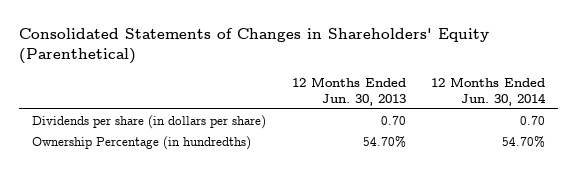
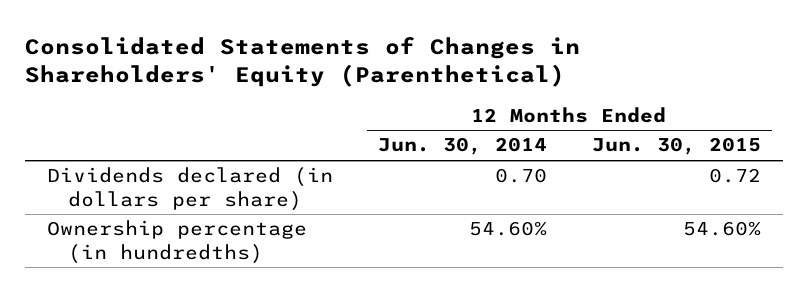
[291,76,406,106] 12 Months Ended Jun. 30, 2013 -> none
none -> [591,137,761,156] Jun. 30, 2015
[32,115,267,130] Dividends per share (in dollars per share) -> [47,167,334,211] Dividends declared (in dollars per share)
[32,136,252,151] Ownership Percentage (in hundredths) -> [47,220,308,264] Ownership percentage (in hundredths)
[502,136,546,149] 54.70% -> [469,221,548,237] 54.60%

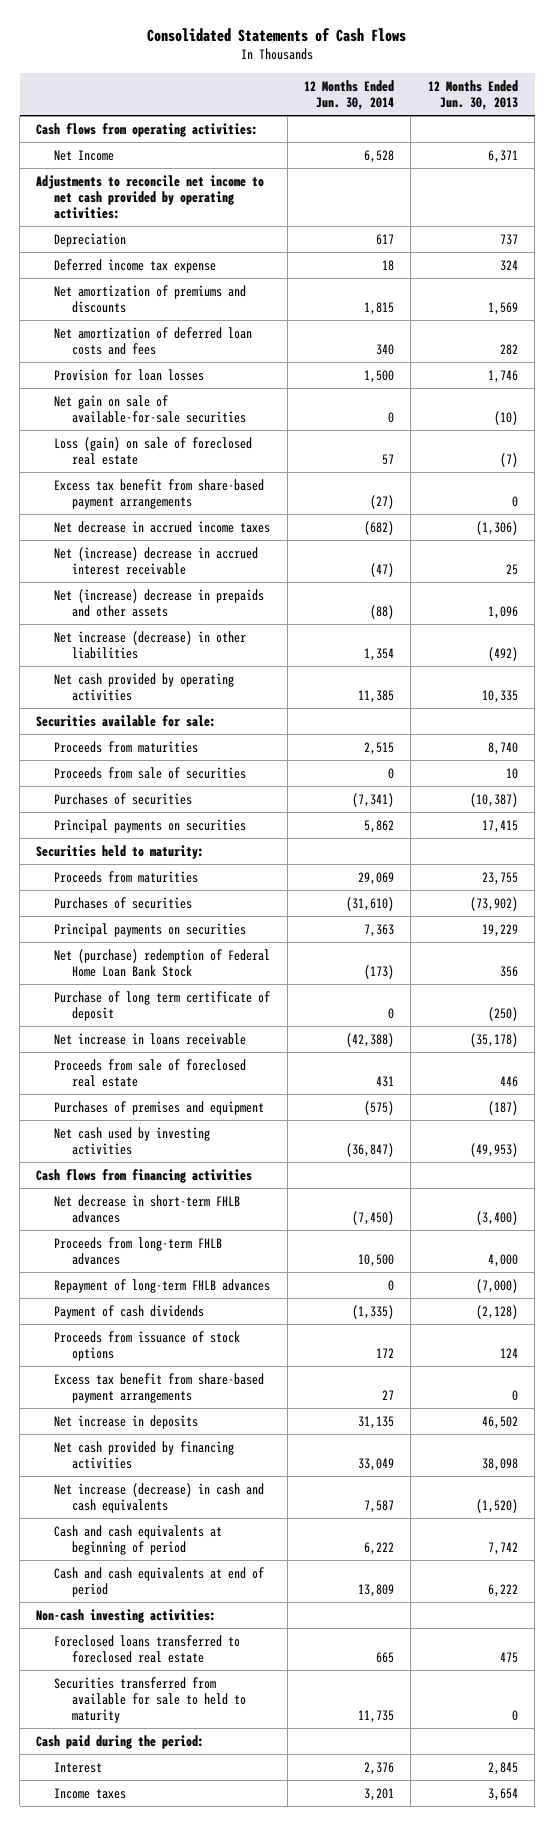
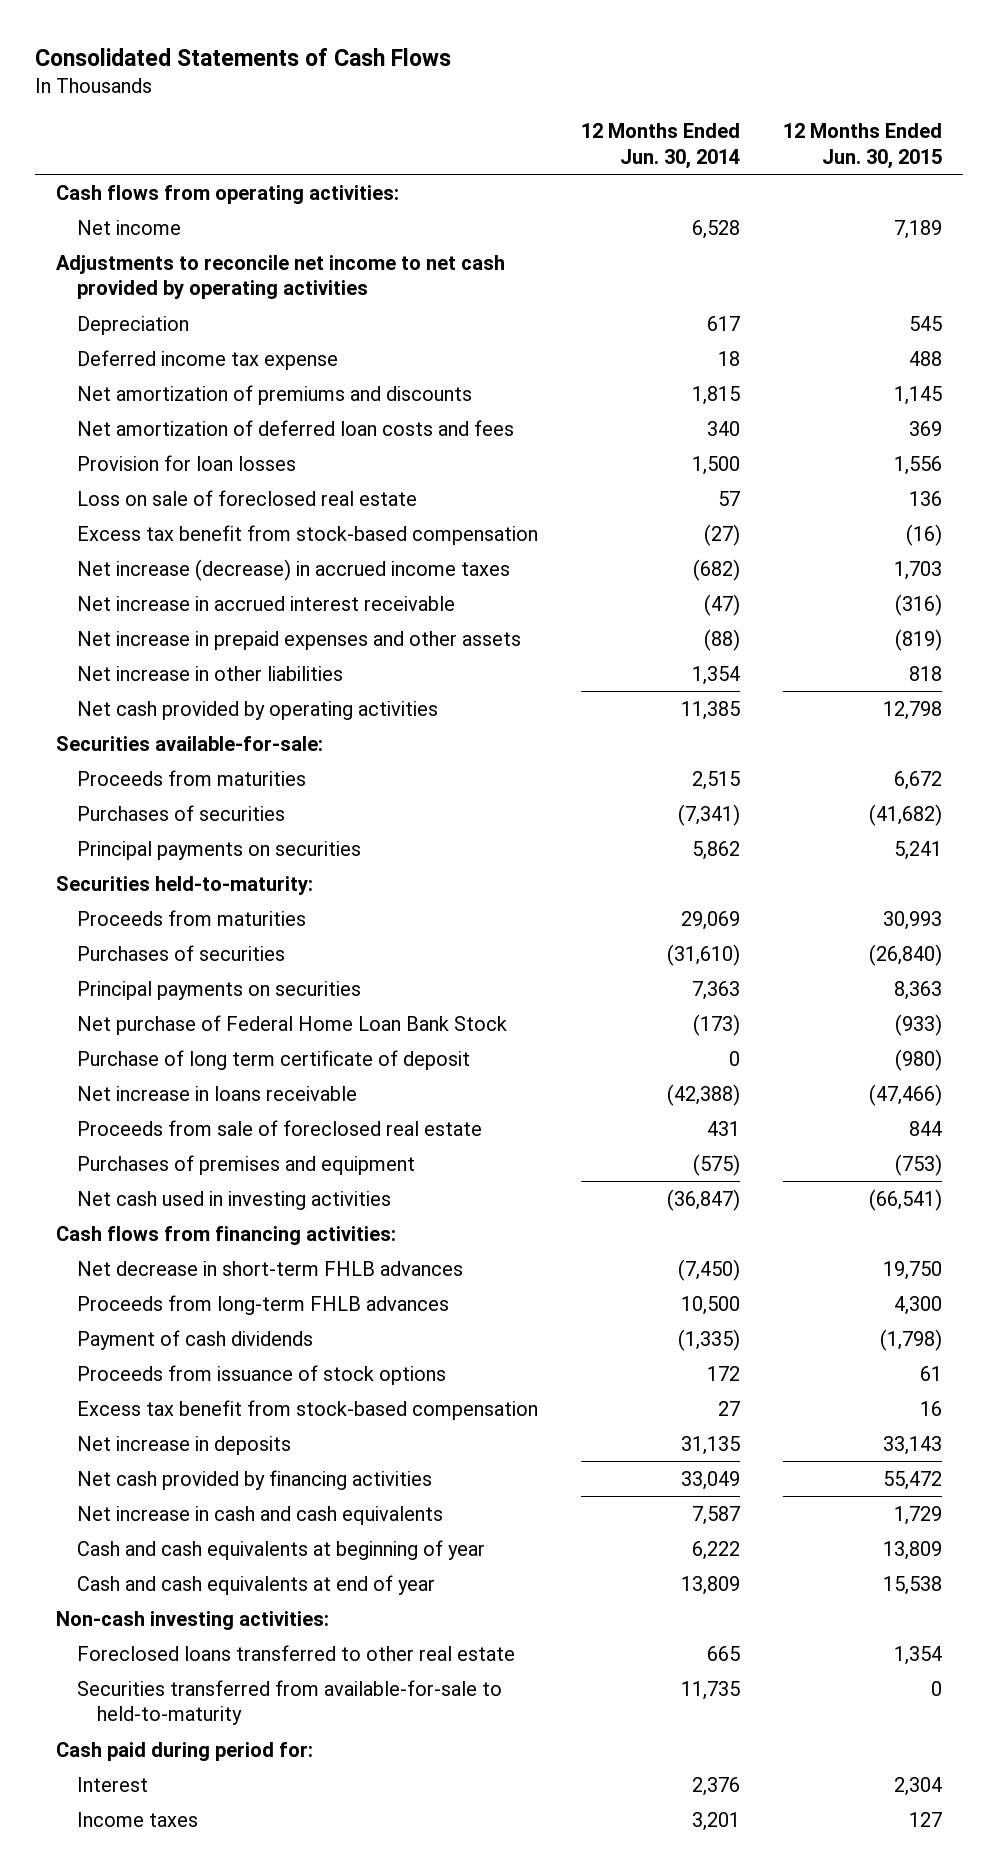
[427,79,518,111] 12 Months Ended Jun. 30, 2013 -> none
none -> [782,123,942,169] 12 Months Ended Jun. 30, 2015
[54,149,115,161] Net Income -> [76,219,181,235] Net income
[36,174,265,220] Adjustments to reconcile net income to net cash provided by operating activities: -> [56,254,506,300] Adjustments to reconcile net income to net cash provided by operating activities
[54,394,247,424] Net gain on sale of available-for-sale securities -> none
[54,436,253,466] Loss (gain) on sale of foreclosed real estate -> [76,489,417,506] Loss on sale of foreclosed real estate
[54,478,265,510] Excess tax benefit from share-based payment arrangements -> [76,524,538,545] Excess tax benefit from stock-based compensation
[54,520,271,533] Net decrease in accrued income taxes -> [76,558,510,581] Net increase (decrease) in accrued income taxes
[54,546,259,576] Net (increase) decrease in accrued interest receivable -> [76,595,455,611] Net increase in accrued interest receivable
[54,588,265,618] Net (increase) decrease in prepaids and other assets -> [76,630,521,650] Net increase in prepaid expenses and other assets
[54,630,247,660] Net increase (decrease) in other liabilities -> [76,665,343,681] Net increase in other liabilities
[36,714,217,727] Securities available for sale: -> [56,735,324,751] Securities available-for-sale:
[54,766,247,779] Proceeds from sale of securities -> none
[36,844,205,859] Securities held to maturity: -> [56,875,314,895] Securities held-to-maturity:
[54,948,271,978] Net (purchase) redemption of Federal Home Loan Bank Stock -> [76,1014,507,1035] Net purchase of Federal Home Loan Bank Stock
[54,1126,211,1156] Net cash used by investing activities -> [76,1190,391,1210] Net cash used in investing activities
[36,1168,253,1183] Cash flows from financing activities -> [56,1225,397,1245] Cash flows from financing activities:
[54,1278,271,1293] Repayment of long-term FHLB advances -> none
[54,1372,265,1404] Excess tax benefit from share-based payment arrangements -> [76,1399,538,1420] Excess tax benefit from stock-based compensation
[54,1482,265,1514] Net increase (decrease) in cash and cash equivalents -> [76,1505,443,1525] Net increase in cash and cash equivalents
[54,1524,223,1556] Cash and cash equivalents at beginning of period -> [76,1539,485,1560] Cash and cash equivalents at beginning of year
[54,1566,265,1598] Cash and cash equivalents at end of period -> [76,1574,435,1595] Cash and cash equivalents at end of year
[54,1634,241,1664] Foreclosed loans transferred to foreclosed real estate -> [76,1644,515,1661] Foreclosed loans transferred to other real estate
[54,1676,247,1724] Securities transferred from available for sale to held to maturity -> [76,1679,502,1726] Securities transferred from available-for-sale to held-to-maturity
[36,1734,205,1749] Cash paid during the period: -> [56,1741,314,1761] Cash paid during period for:

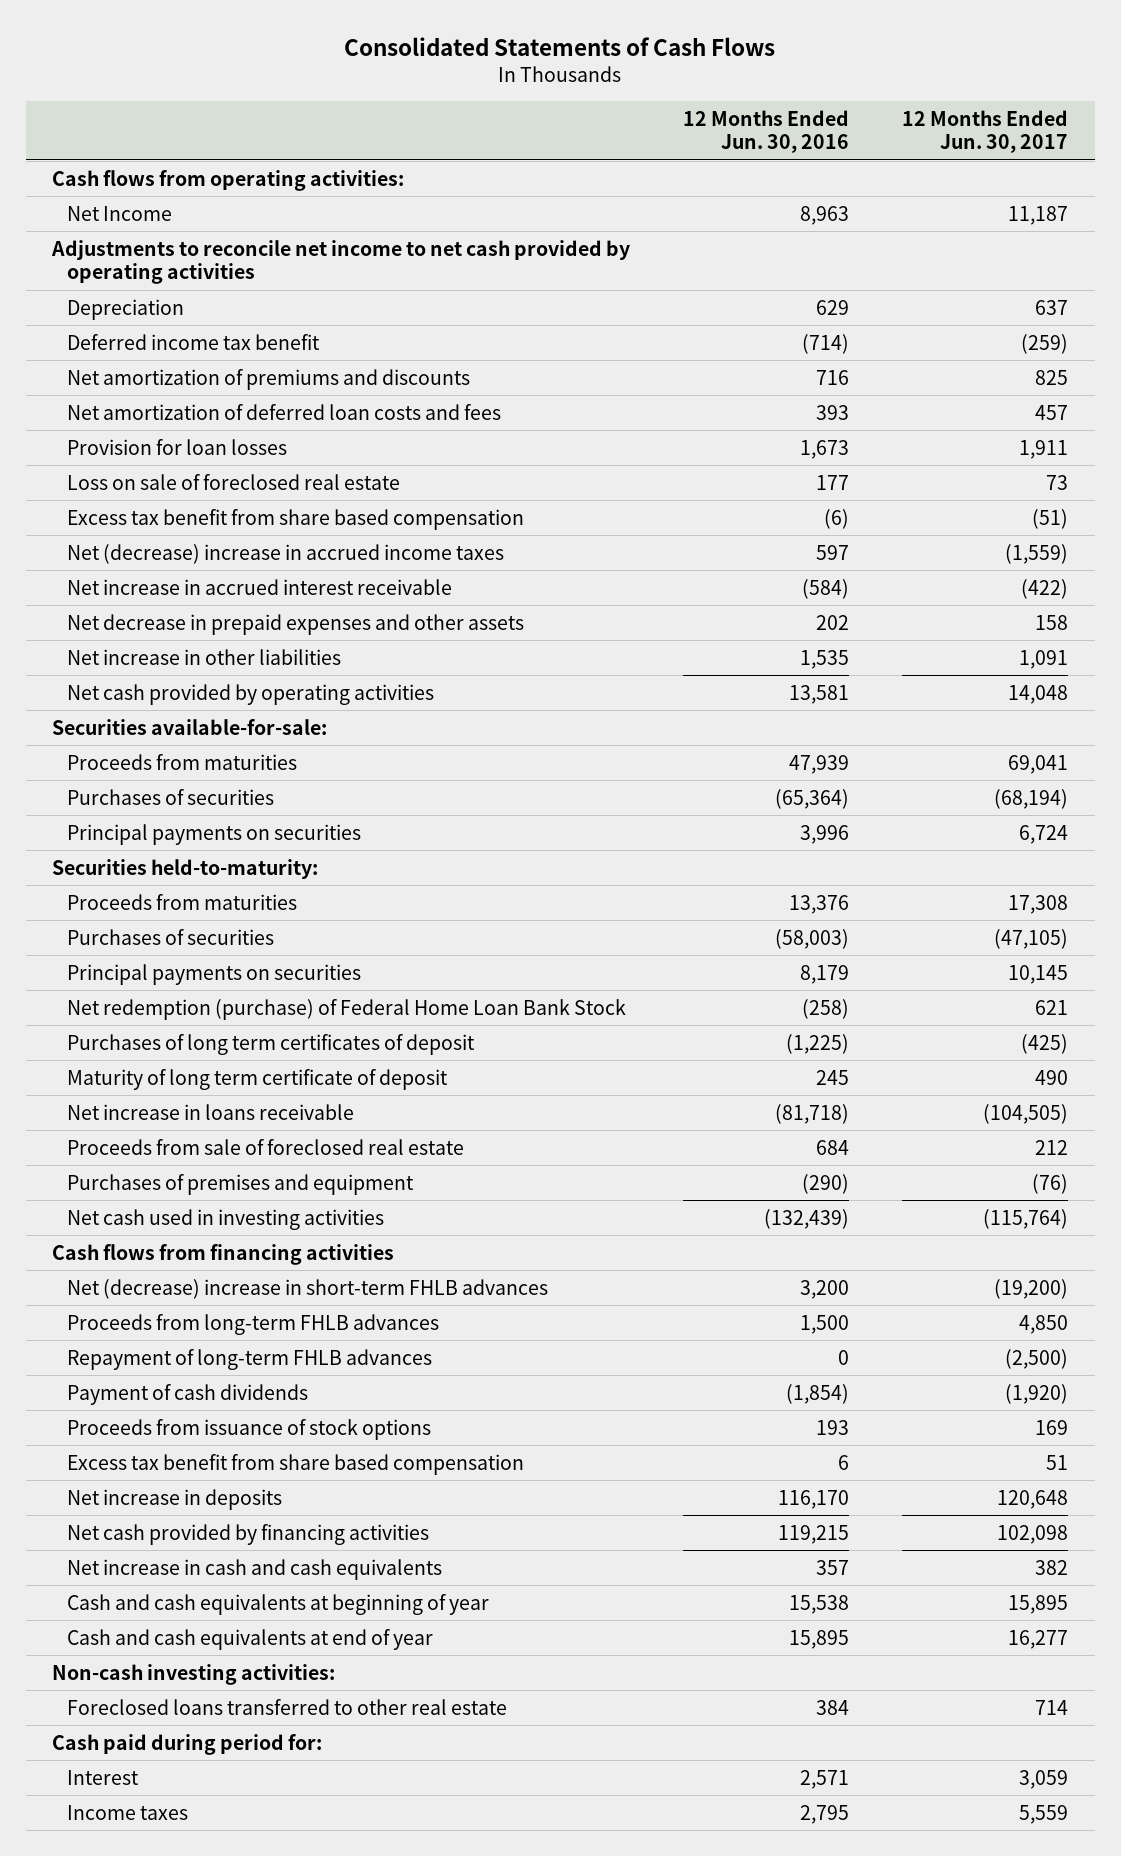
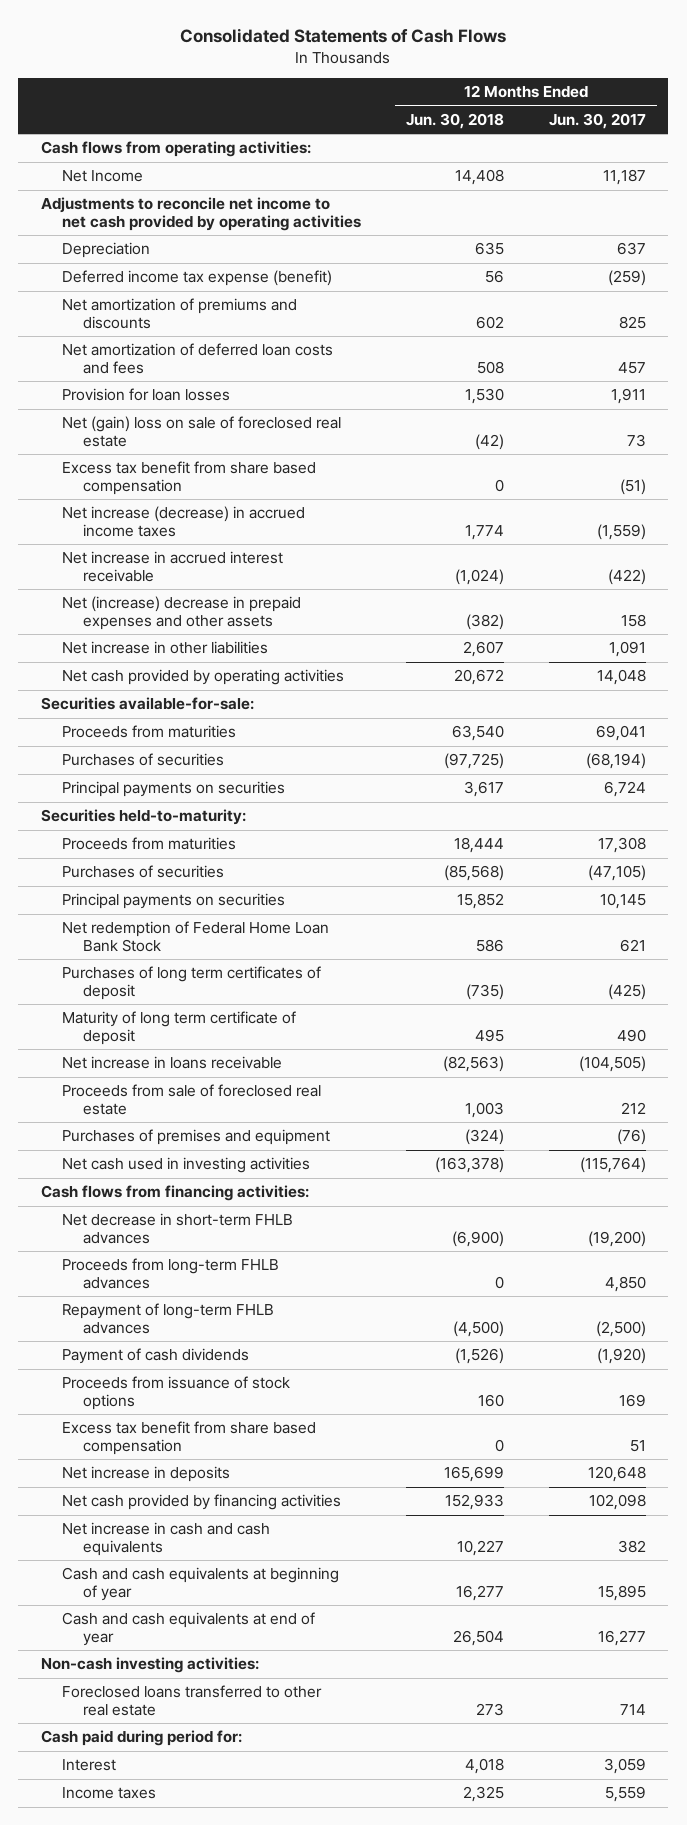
[683,110,850,154] 12 Months Ended Jun. 30, 2016 -> none
none -> [405,112,504,129] Jun. 30, 2018
[67,333,321,350] Deferred income tax benefit -> [62,270,333,287] Deferred income tax expense (benefit)
[67,473,401,490] Loss on sale of foreclosed real estate -> [62,416,342,448] Net (gain) loss on sale of foreclosed real estate
[67,543,505,564] Net (decrease) increase in accrued income taxes -> [62,506,306,538] Net increase (decrease) in accrued income taxes
[67,613,525,635] Net decrease in prepaid expenses and other assets -> [62,596,302,631] Net (increase) decrease in prepaid expenses and other assets
[67,998,627,1020] Net redemption (purchase) of Federal Home Loan Bank Stock -> [62,921,330,953] Net redemption of Federal Home Loan Bank Stock
[52,1243,395,1265] Cash flows from financing activities -> [40,1185,309,1202] Cash flows from financing activities:
[67,1278,549,1299] Net (decrease) increase in short-term FHLB advances -> [62,1213,294,1245] Net decrease in short-term FHLB advances

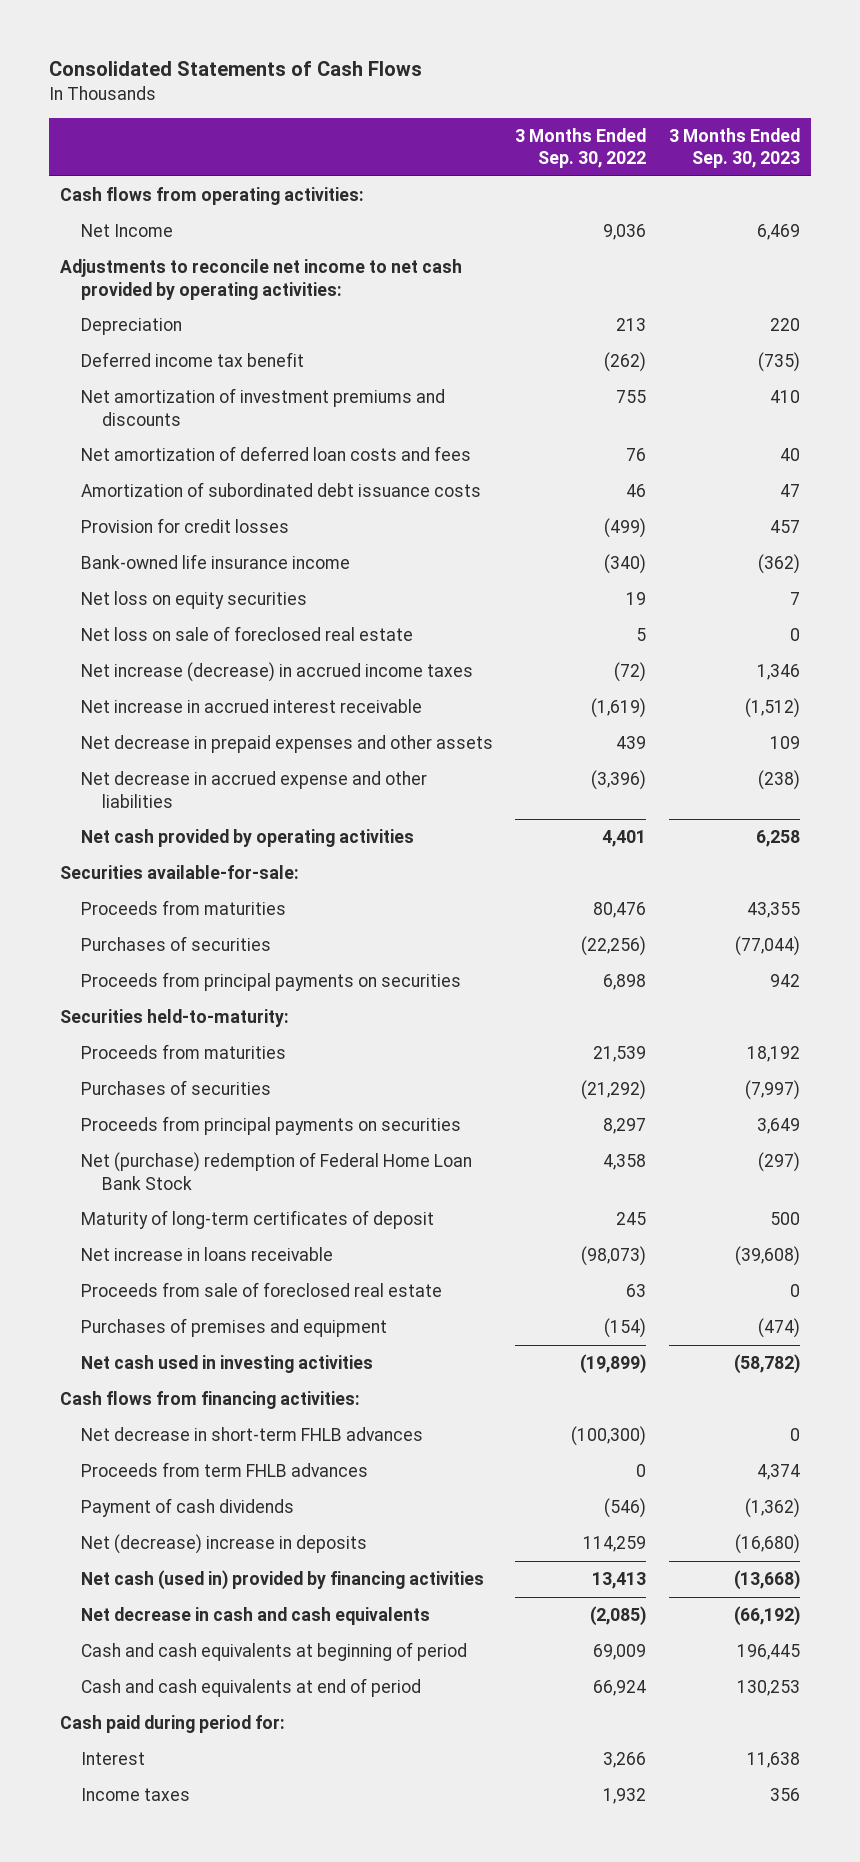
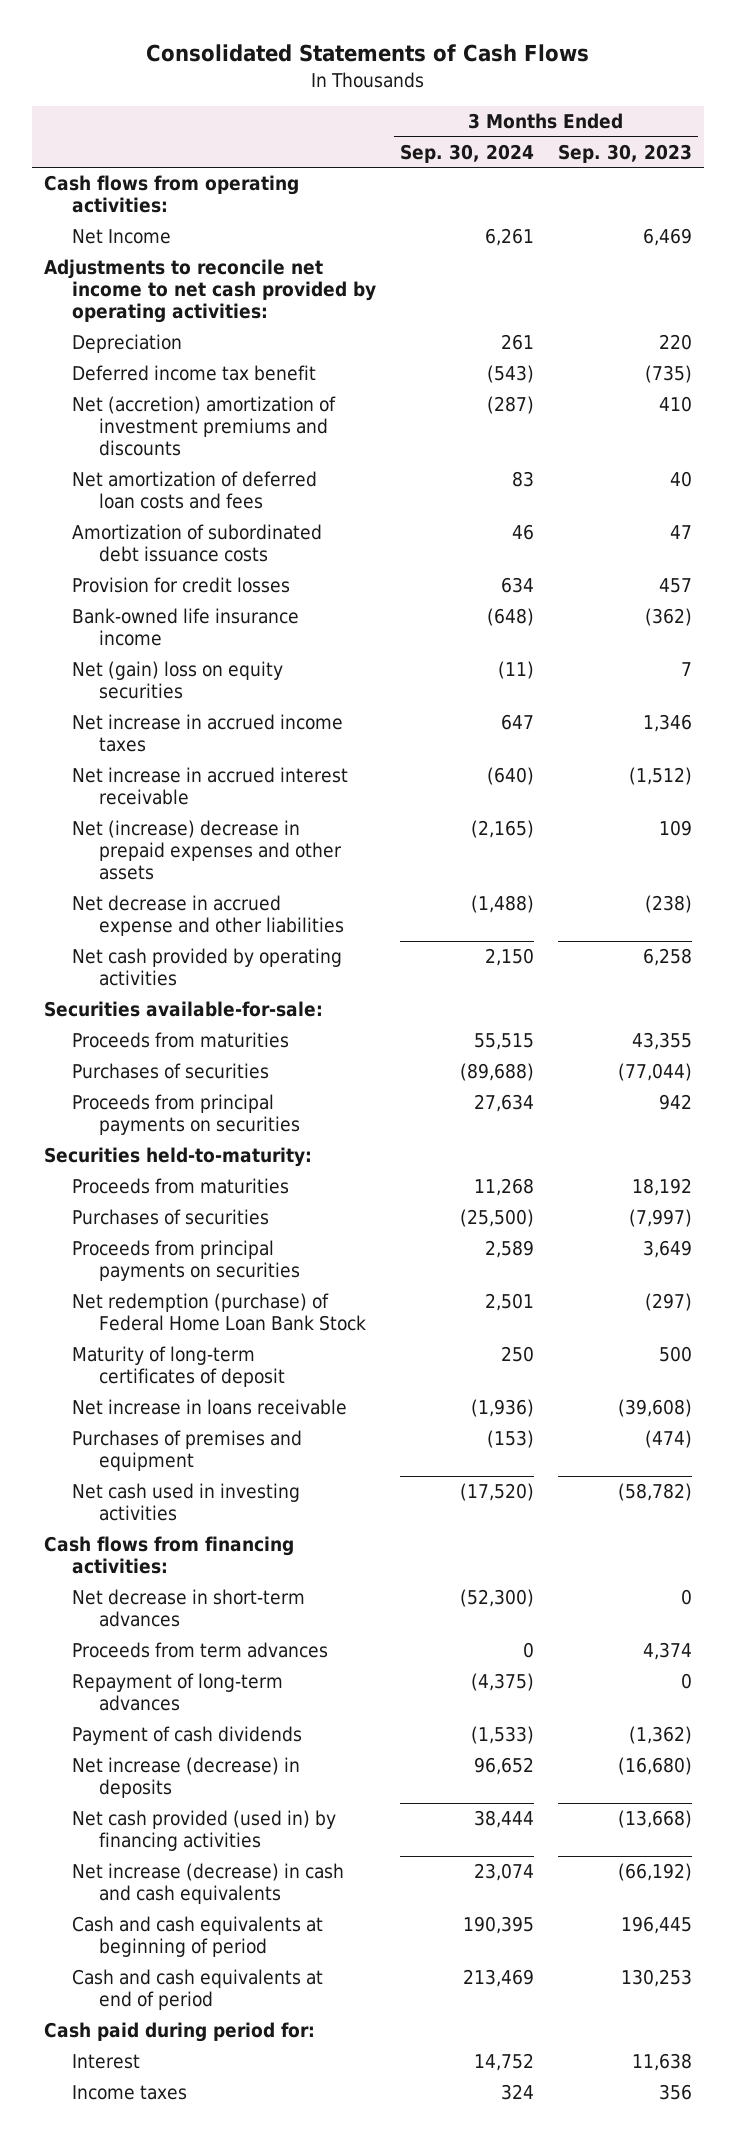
[515,127,647,169] 3 Months Ended Sep. 30, 2022 -> none
none -> [399,143,534,163] Sep. 30, 2024
[80,388,445,426] Net amortization of investment premiums and discounts -> [71,396,336,457] Net (accretion) amortization of investment premiums and discounts
[80,626,413,642] Net loss on sale of foreclosed real estate -> none
[80,591,307,610] Net loss on equity securities -> [71,661,283,700] Net (gain) loss on equity securities
[80,662,473,683] Net increase (decrease) in accrued income taxes -> [71,714,343,753] Net increase in accrued income taxes
[80,735,493,754] Net decrease in prepaid expenses and other assets -> [71,820,342,881] Net (increase) decrease in prepaid expenses and other assets
[80,1152,472,1190] Net (purchase) redemption of Federal Home Loan Bank Stock -> [71,1293,366,1332] Net redemption (purchase) of Federal Home Loan Bank Stock
[80,1282,442,1298] Proceeds from sale of foreclosed real estate -> none
[80,1427,423,1442] Net decrease in short-term FHLB advances -> [71,1589,305,1628] Net decrease in short-term advances
[80,1462,368,1478] Proceeds from term FHLB advances -> [71,1642,328,1659] Proceeds from term advances
none -> [71,1673,283,1712] Repayment of long-term advances
[80,1534,367,1555] Net (decrease) increase in deposits -> [71,1757,300,1799] Net increase (decrease) in deposits
[80,1570,484,1591] Net cash (used in) provided by financing activities -> [71,1810,336,1852] Net cash provided (used in) by financing activities
[80,1607,430,1626] Net decrease in cash and cash equivalents -> [71,1863,344,1905] Net increase (decrease) in cash and cash equivalents

